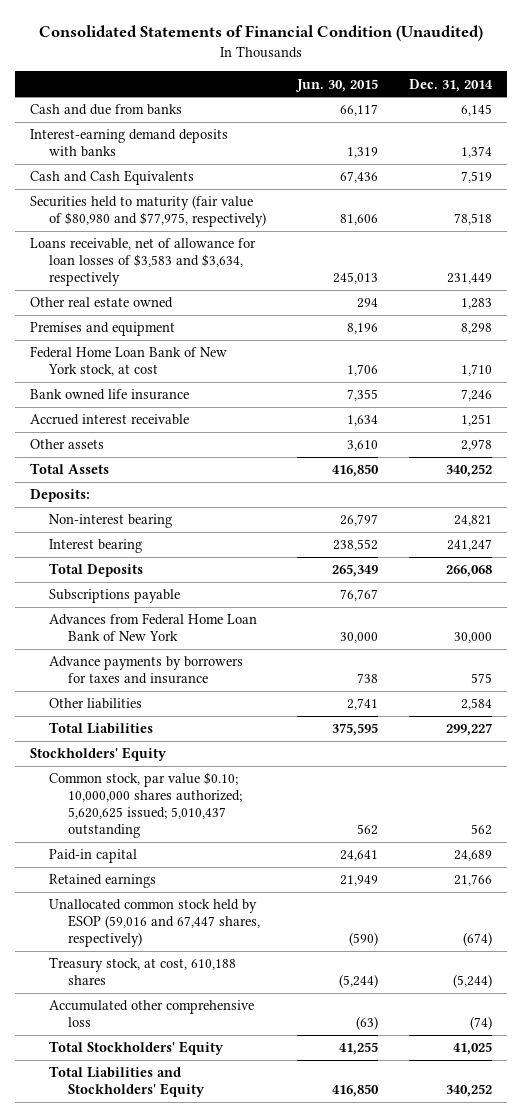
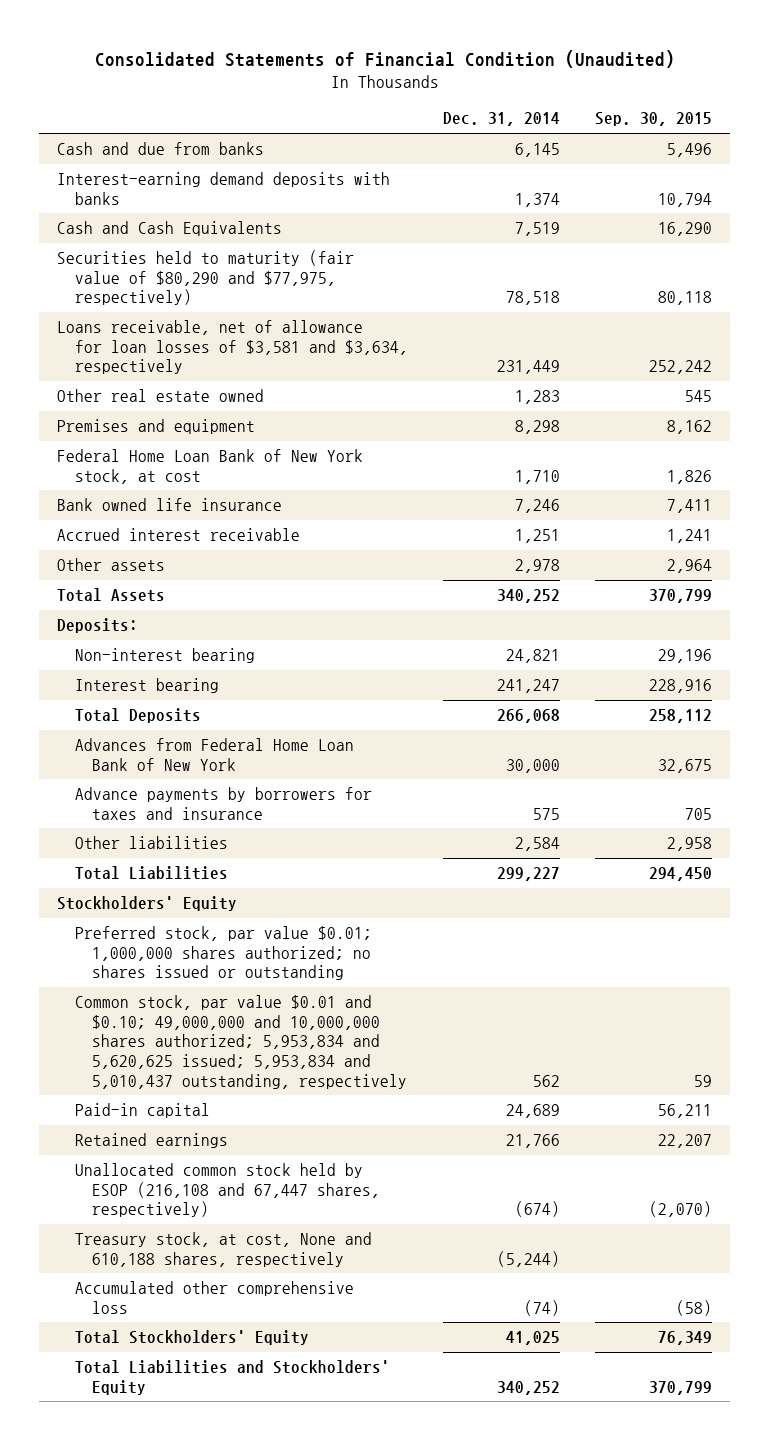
[294,78,378,92] Jun. 30, 2015 -> none
none -> [595,112,713,127] Sep. 30, 2015
[30,195,266,228] Securities held to maturity (fair value of $80,980 and $77,975, respectively) -> [57,250,355,306] Securities held to maturity (fair value of $80,290 and $77,975, respectively)
[30,238,257,286] Loans receivable, net of allowance for loan losses of $3,583 and $3,634, respectively -> [57,320,408,375] Loans receivable, net of allowance for loan losses of $3,581 and $3,634, respectively
[48,589,180,604] Subscriptions payable -> none
none -> [74,926,372,981] Preferred stock, par value $0.01; 1,000,000 shares authorized; no shares issued or outstanding
[48,772,242,838] Common stock, par value $0.10; 10,000,000 shares authorized; 5,620,625 issued; 5,010,437 outstanding -> [74,995,408,1089] Common stock, par value $0.01 and $0.10; 49,000,000 and 10,000,000 shares authorized; 5,953,834 and 5,620,625 issued; 5,953,834 and 5,010,437 outstanding, respectively
[48,899,260,947] Unallocated common stock held by ESOP (59,016 and 67,447 shares, respectively) -> [74,1163,381,1218] Unallocated common stock held by ESOP (216,108 and 67,447 shares, respectively)
[48,957,236,986] Treasury stock, at cost, 610,188 shares -> [74,1232,372,1267] Treasury stock, at cost, None and 610,188 shares, respectively

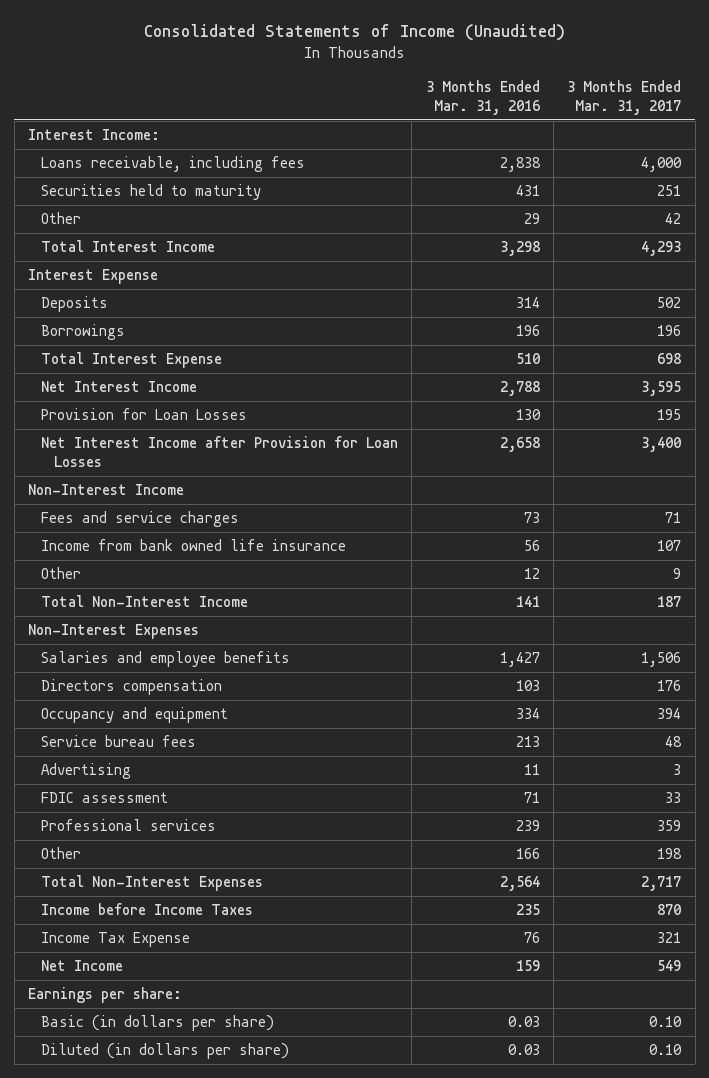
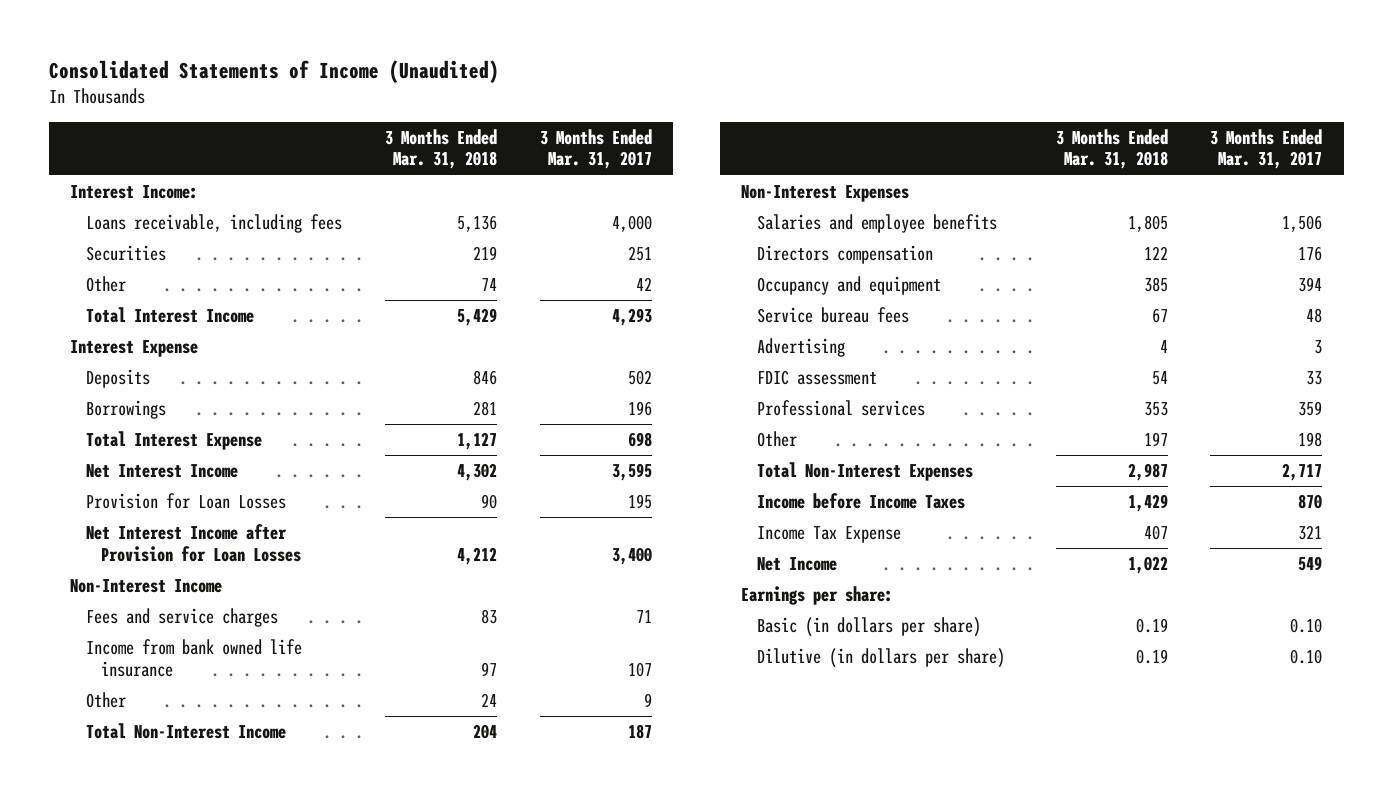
[425,79,540,115] 3 Months Ended Mar. 31, 2016 -> none
none -> [384,128,497,170] 3 Months Ended Mar. 31, 2018
[40,184,261,201] Securities held to maturity -> [85,245,166,262] Securities
[40,1043,289,1060] Diluted (in dollars per share) -> [756,648,1005,669] Dilutive (in dollars per share)

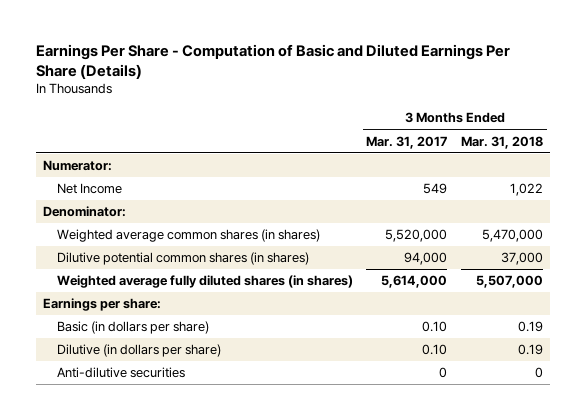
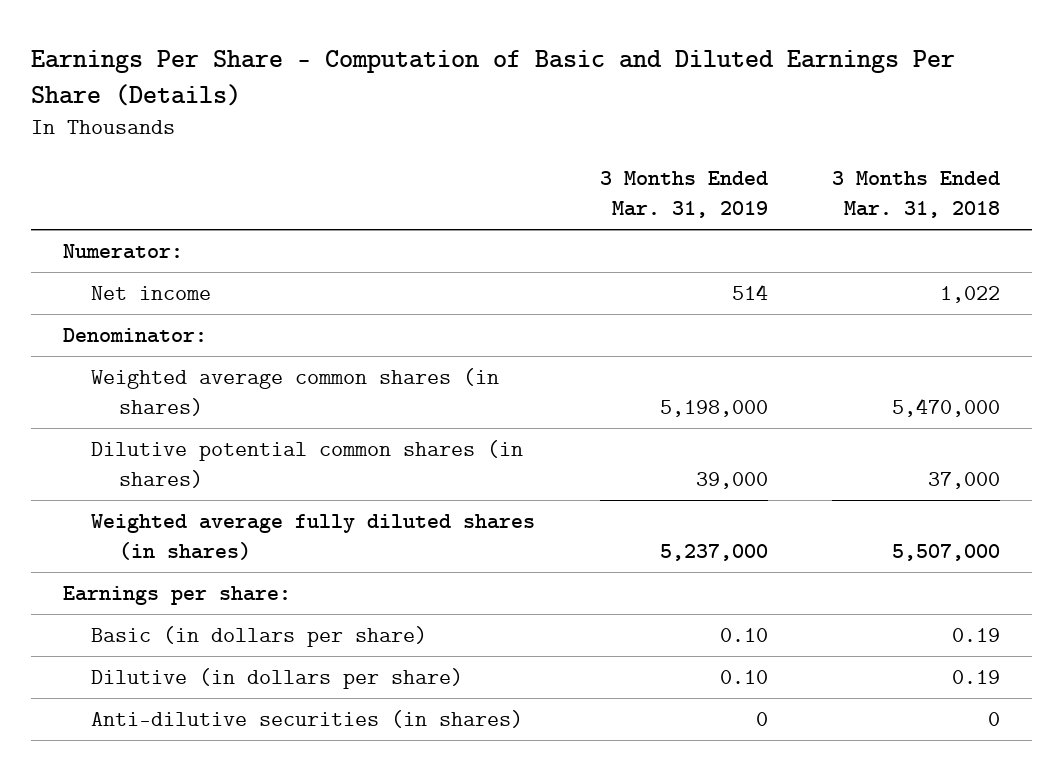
[366,135,448,149] Mar. 31, 2017 -> none
none -> [599,171,768,219] 3 Months Ended Mar. 31, 2019
[56,183,122,195] Net Income -> [91,285,212,300] Net income
[56,367,185,379] Anti-dilutive securities -> [91,709,524,728] Anti-dilutive securities (in shares)

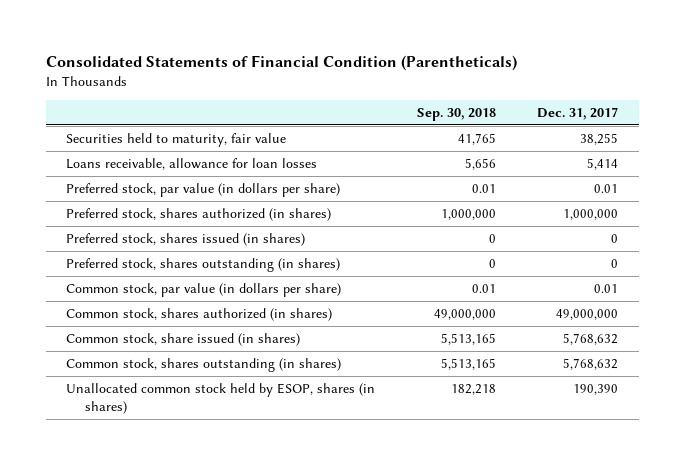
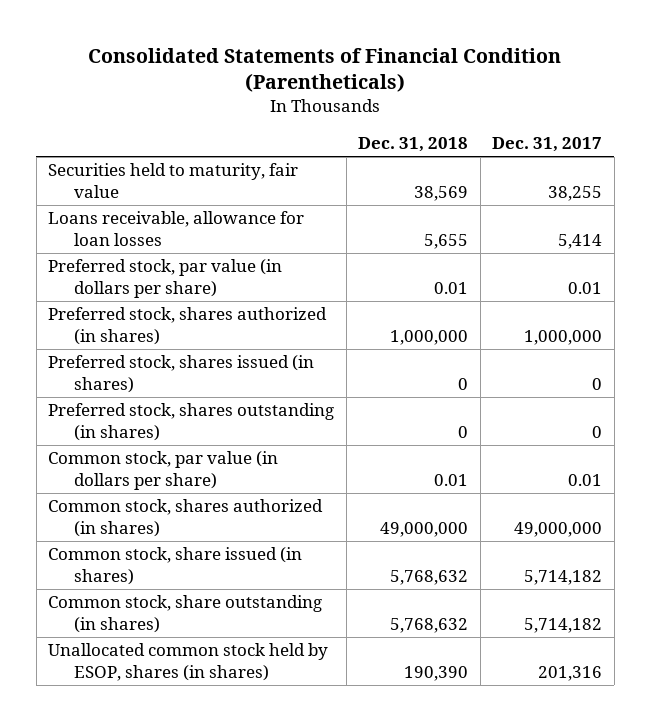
[416,107,496,121] Sep. 30, 2018 -> none
none -> [358,137,469,153] Dec. 31, 2018
[563,332,619,345] 5,768,632 -> [524,569,603,585] 5,714,182
[66,357,342,372] Common stock, shares outstanding (in shares) -> [48,595,323,633] Common stock, share outstanding (in shares)
[563,357,619,370] 5,768,632 -> [524,617,603,633] 5,714,182
[573,383,619,395] 190,390 -> [538,665,603,681] 201,316

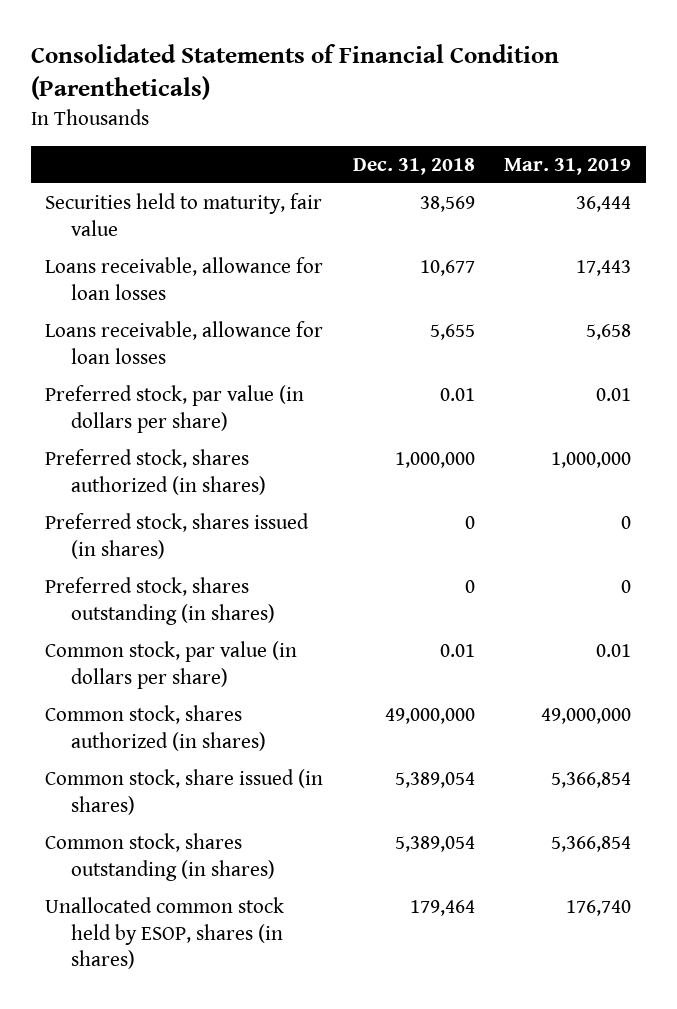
[492,137,603,153] Dec. 31, 2017 -> none
none -> [504,157,632,175] Mar. 31, 2019
none -> [45,256,324,300] Loans receivable, allowance for loan losses
[390,569,469,585] 5,768,632 -> [394,771,475,788] 5,389,054
[48,595,323,633] Common stock, share outstanding (in shares) -> [45,832,276,881] Common stock, shares outstanding (in shares)
[390,617,469,633] 5,768,632 -> [394,835,475,852] 5,389,054
[404,665,469,681] 190,390 -> [409,899,475,916] 179,464

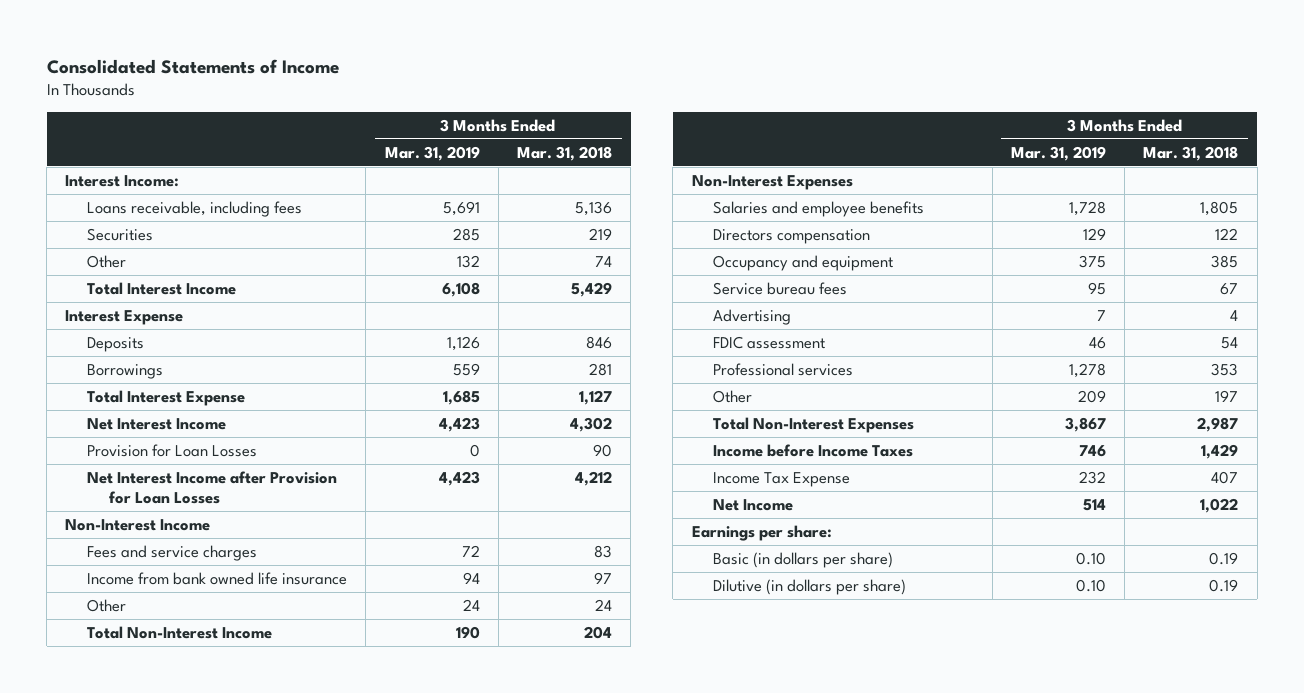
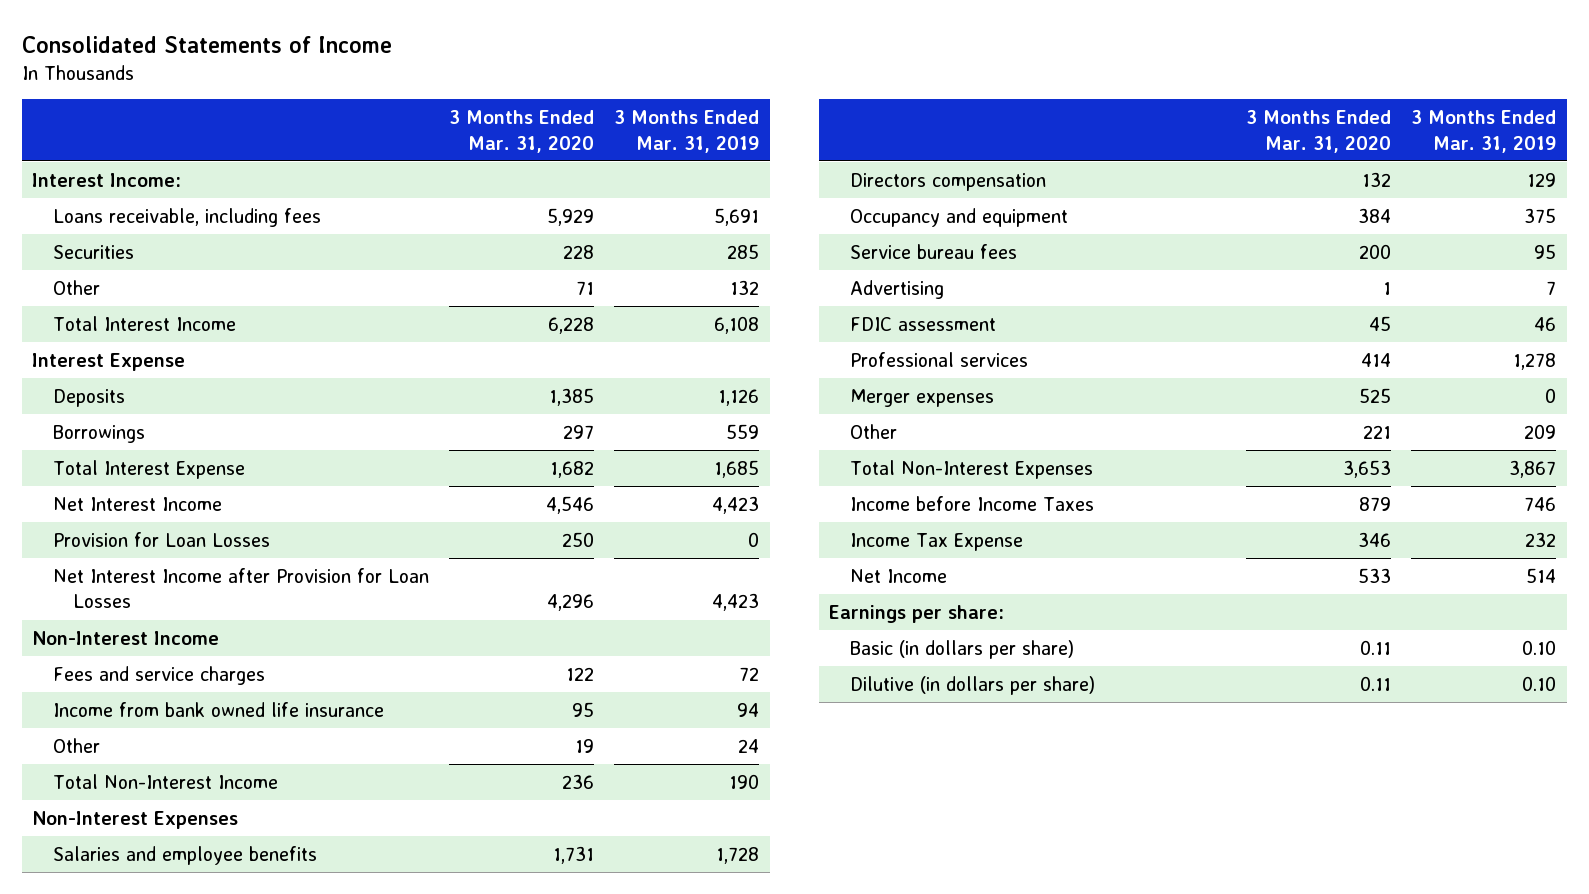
[517,145,613,161] Mar. 31, 2018 -> none
none -> [448,110,594,153] 3 Months Ended Mar. 31, 2020
none -> [849,388,994,407] Merger expenses

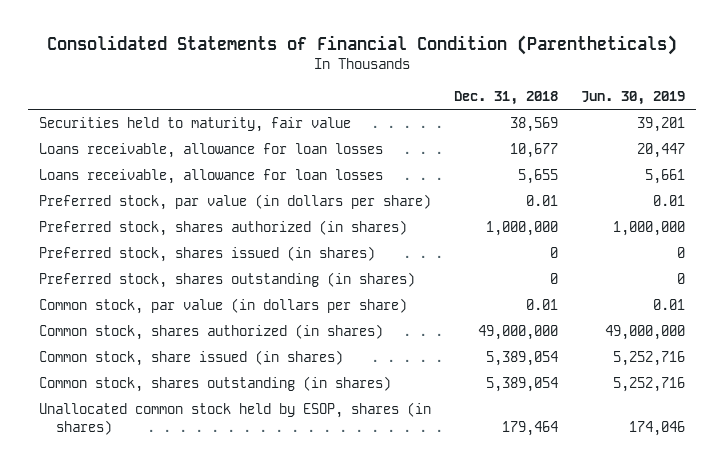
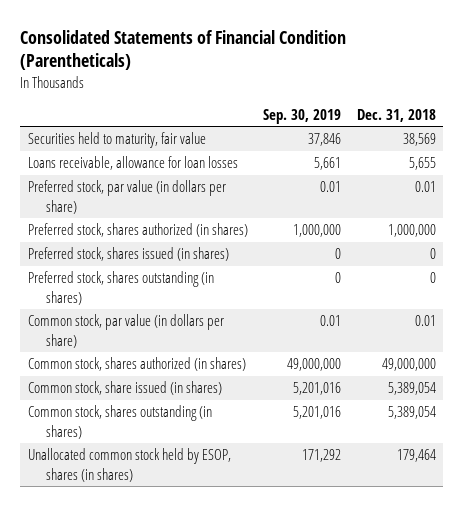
[580,90,685,105] Jun. 30, 2019 -> none
none -> [263,108,342,124] Sep. 30, 2019
[39,142,384,158] Loans receivable, allowance for loan losses -> none

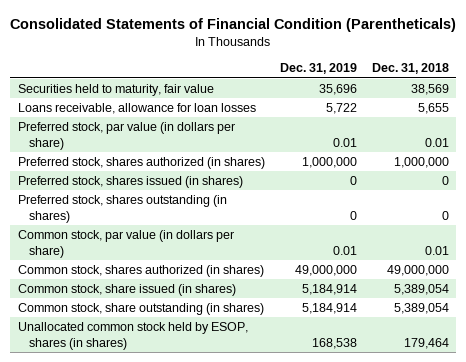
[263,108,342,124] Sep. 30, 2019 -> none
none -> [279,63,357,75] Dec. 31, 2019
[28,405,213,439] Common stock, shares outstanding (in shares) -> [17,302,264,315] Common stock, share outstanding (in shares)

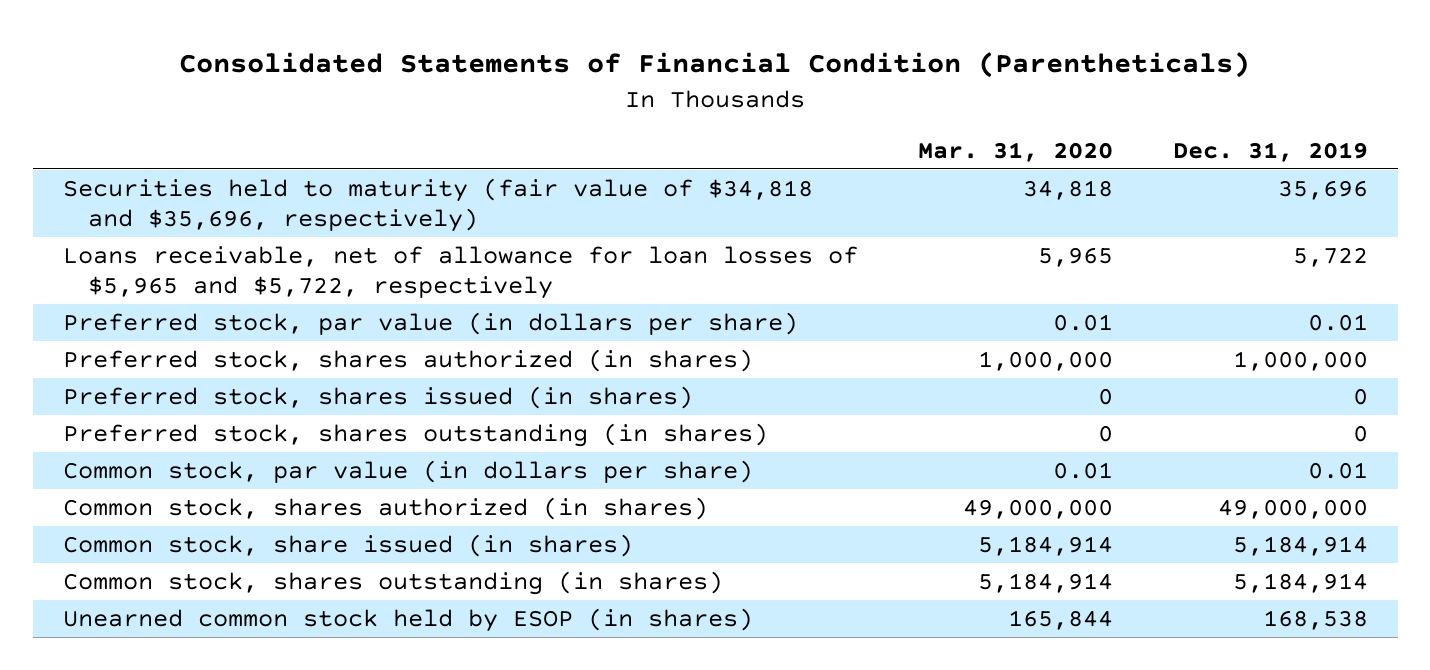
[371,63,449,75] Dec. 31, 2018 -> none
none -> [917,141,1113,162] Mar. 31, 2020
[17,83,214,96] Securities held to maturity, fair value -> [62,177,813,232] Securities held to maturity (fair value of $34,818 and $35,696, respectively)
[17,102,256,114] Loans receivable, allowance for loan losses -> [62,245,858,299] Loans receivable, net of allowance for loan losses of $5,965 and $5,722, respectively
[17,302,264,315] Common stock, share outstanding (in shares) -> [62,570,723,595] Common stock, shares outstanding (in shares)
[17,321,248,350] Unallocated common stock held by ESOP, shares (in shares) -> [62,607,753,632] Unearned common stock held by ESOP (in shares)

